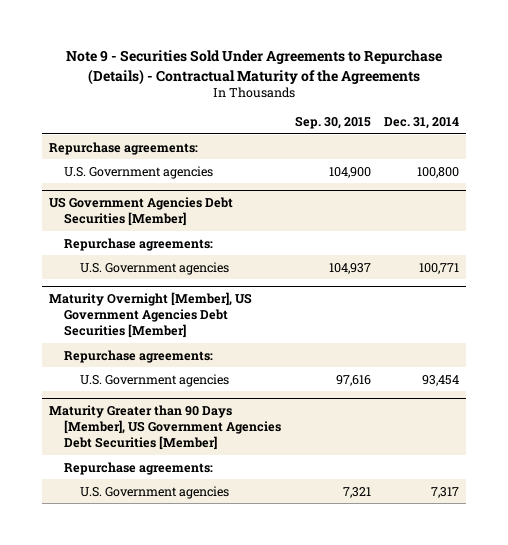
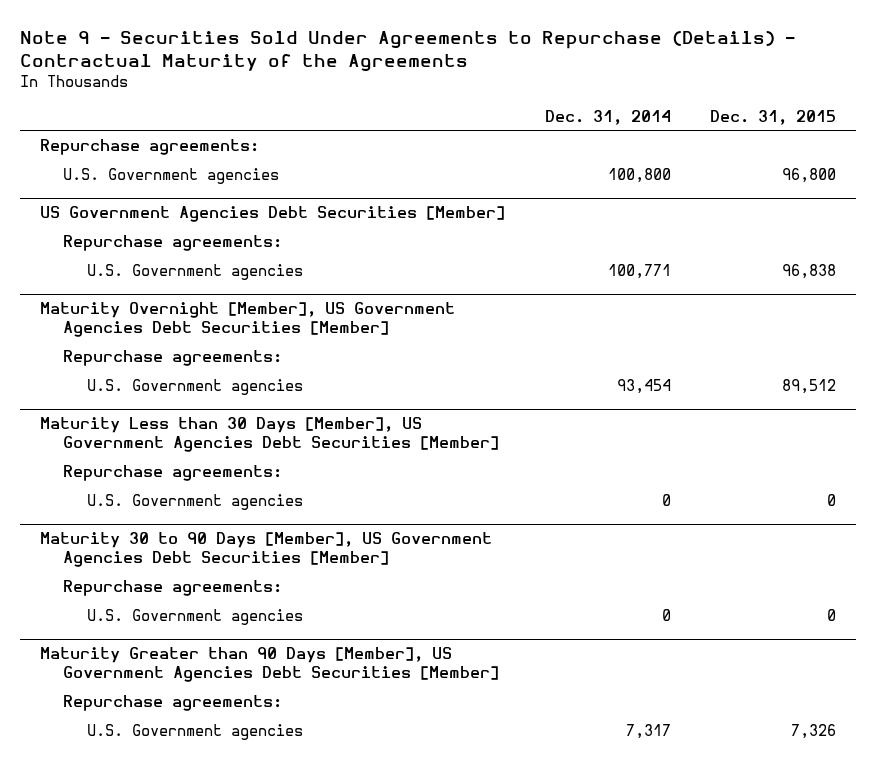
[294,116,371,130] Sep. 30, 2015 -> none
none -> [710,109,837,125] Dec. 31, 2015
none -> [40,417,500,453] Maturity Less than 30 Days [Member], US Government Agencies Debt Securities [Member]
none -> [63,464,283,481] Repurchase agreements:
none -> [86,493,303,510] U.S. Government agencies
none -> [40,532,493,568] Maturity 30 to 90 Days [Member], US Government Agencies Debt Securities [Member]
none -> [63,579,283,596] Repurchase agreements:
none -> [86,608,303,625] U.S. Government agencies

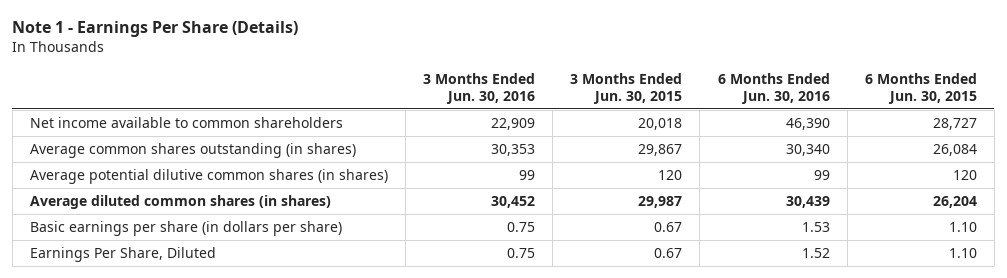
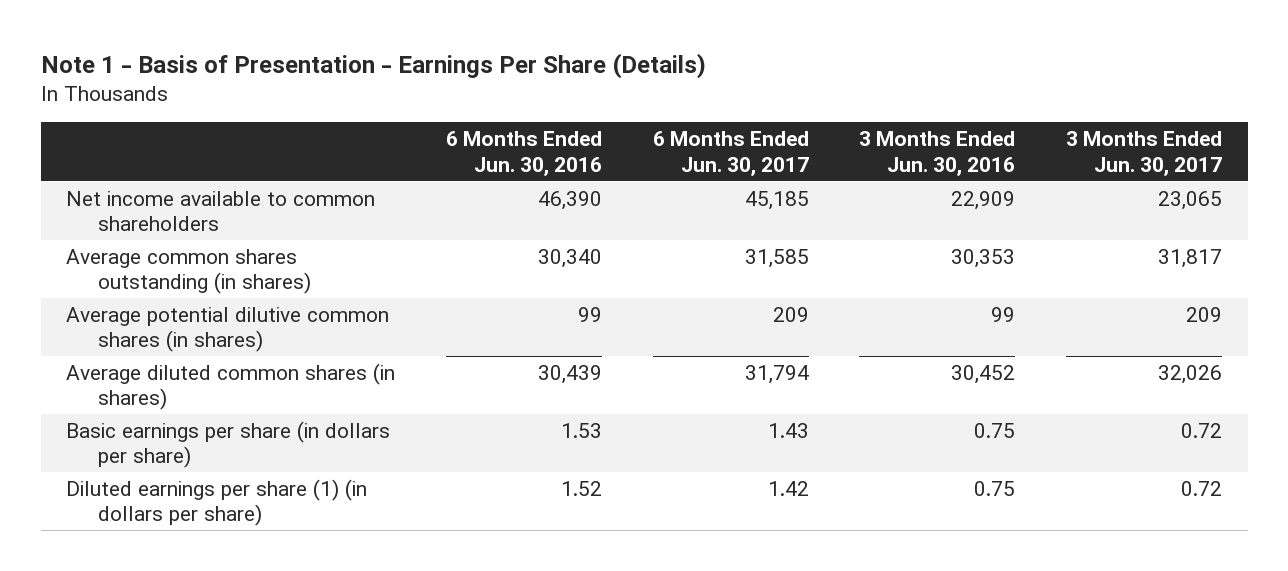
[12,21,299,38] Note 1 - Earnings Per Share (Details) -> [40,53,706,80] Note 1 - Basis of Presentation - Earnings Per Share (Details)
[570,72,683,104] 3 Months Ended Jun. 30, 2015 -> none
[864,72,977,104] 6 Months Ended Jun. 30, 2015 -> none
none -> [652,131,809,176] 6 Months Ended Jun. 30, 2017
none -> [1066,131,1223,176] 3 Months Ended Jun. 30, 2017
[29,247,216,263] Earnings Per Share, Diluted -> [66,478,368,527] Diluted earnings per share (1) (in dollars per share)

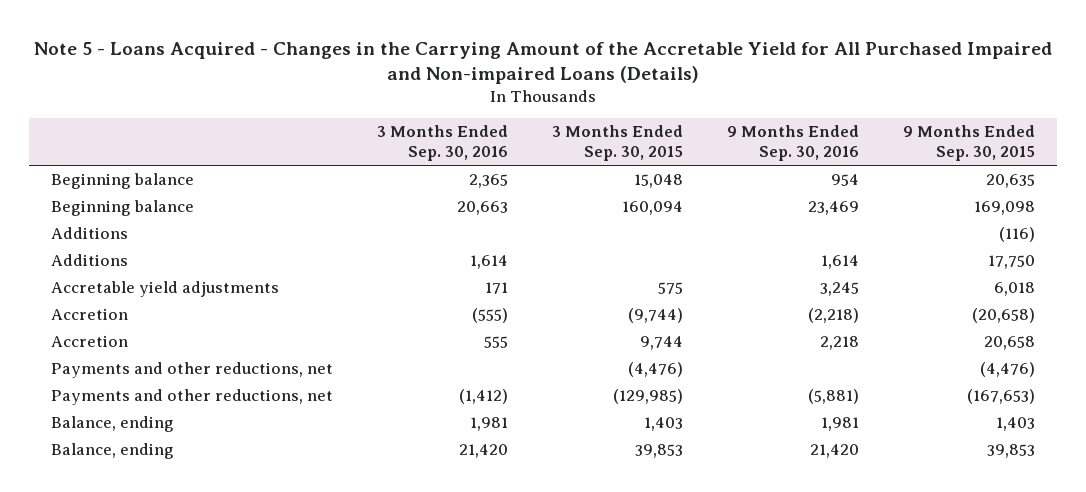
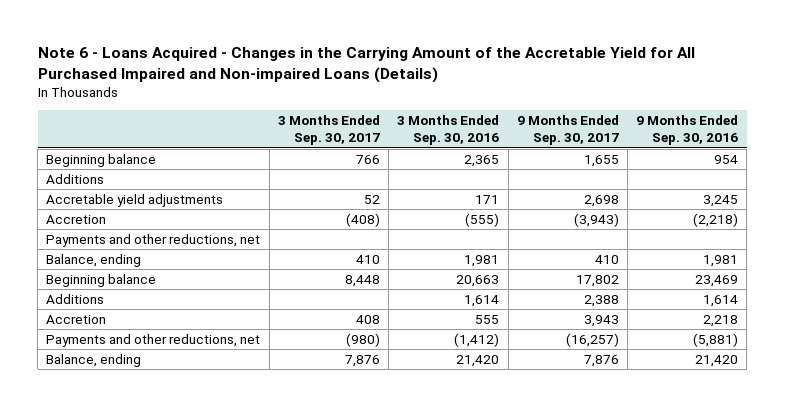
[34,41,1053,84] Note 5 - Loans Acquired - Changes in the Carrying Amount of the Accretable Yield for All Purchased Impaired and Non-impaired Loans (Details) -> [37,47,695,84] Note 6 - Loans Acquired - Changes in the Carrying Amount of the Accretable Yield for All Purchased Impaired and Non-impaired Loans (Details)
[552,125,684,162] 3 Months Ended Sep. 30, 2015 -> none
[902,125,1035,162] 9 Months Ended Sep. 30, 2015 -> none
none -> [277,115,380,146] 3 Months Ended Sep. 30, 2017
none -> [516,115,619,146] 9 Months Ended Sep. 30, 2017
[51,200,195,217] Beginning balance -> [46,273,157,287] Beginning balance
[51,254,129,267] Additions -> [46,293,105,304] Additions
[51,335,129,348] Accretion -> [46,314,107,324] Accretion
[51,389,334,406] Payments and other reductions, net -> [46,333,261,347] Payments and other reductions, net

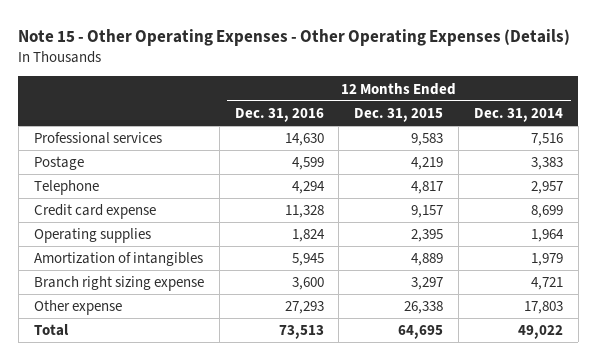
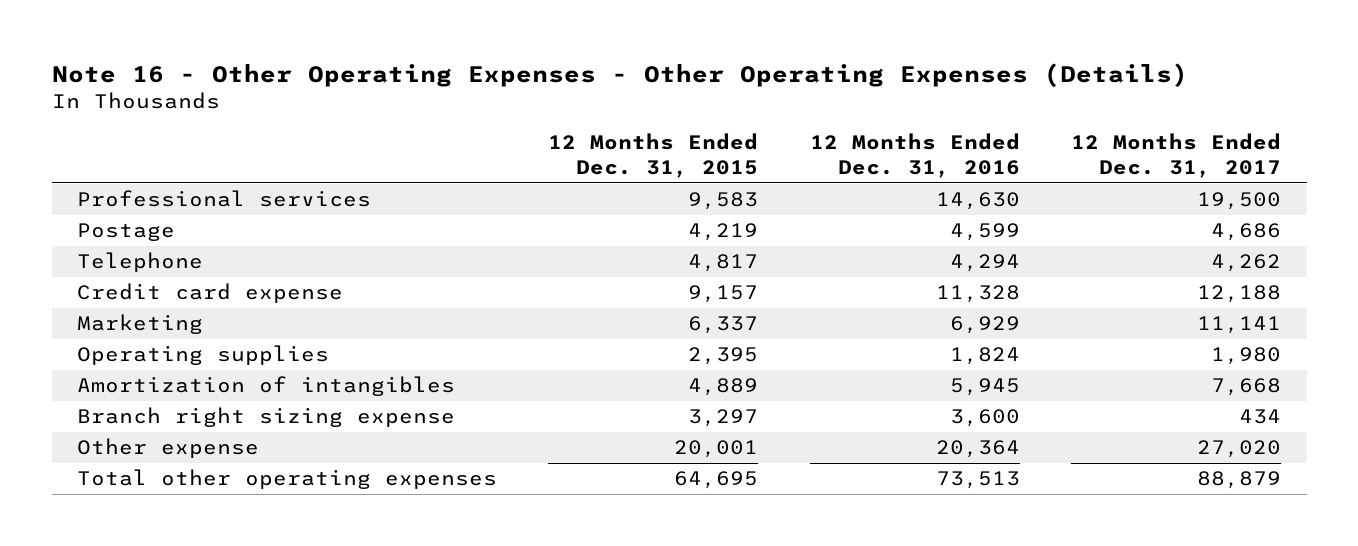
[18,28,571,46] Note 15 - Other Operating Expenses - Other Operating Expenses (Details) -> [51,62,1188,87] Note 16 - Other Operating Expenses - Other Operating Expenses (Details)
[474,107,564,122] Dec. 31, 2014 -> none
none -> [1070,133,1281,179] 12 Months Ended Dec. 31, 2017
none -> [77,314,204,335] Marketing
[284,301,324,315] 27,293 -> [935,440,1020,459] 20,364
[404,301,444,315] 26,338 -> [674,440,759,459] 20,001
[33,324,69,337] Total -> [77,469,498,490] Total other operating expenses

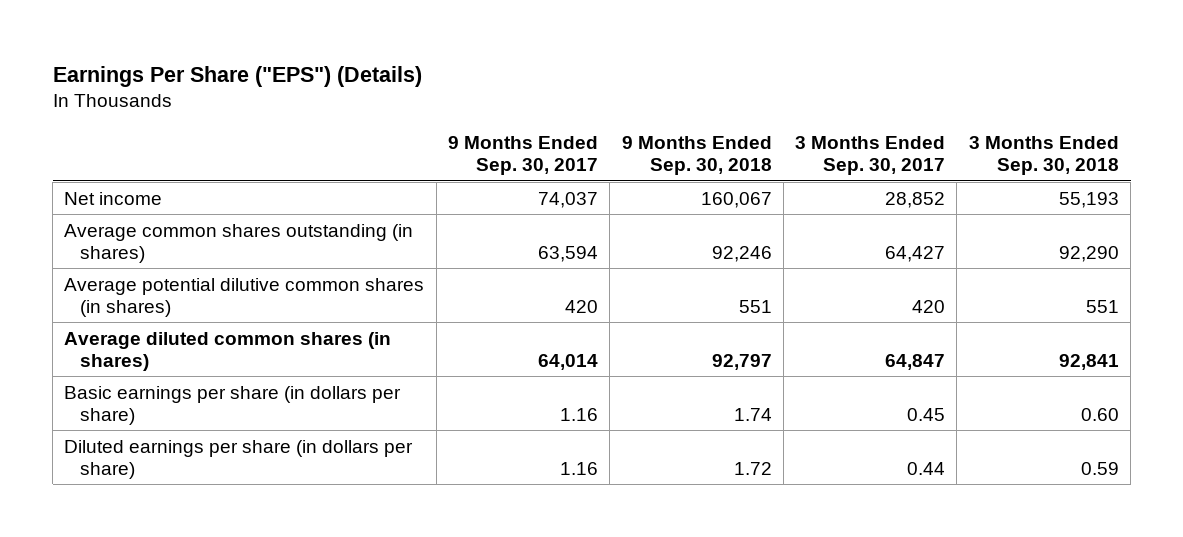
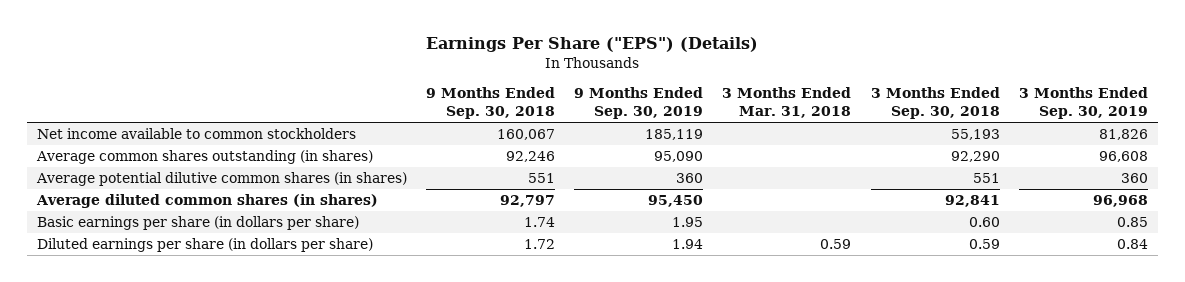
[448,135,599,175] 9 Months Ended Sep. 30, 2017 -> none
[795,135,946,175] 3 Months Ended Sep. 30, 2017 -> none
none -> [574,87,704,120] 9 Months Ended Sep. 30, 2019
none -> [722,87,852,119] 3 Months Ended Mar. 31, 2018
none -> [1018,87,1148,120] 3 Months Ended Sep. 30, 2019
[64,191,163,205] Net income -> [36,128,356,140] Net income available to common stockholders

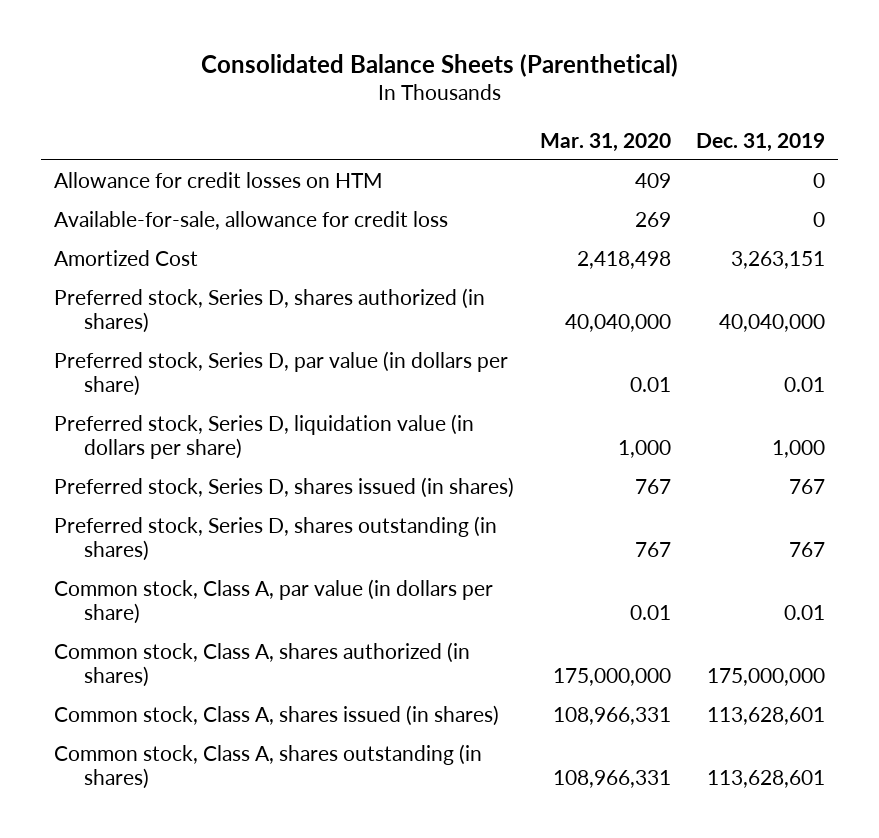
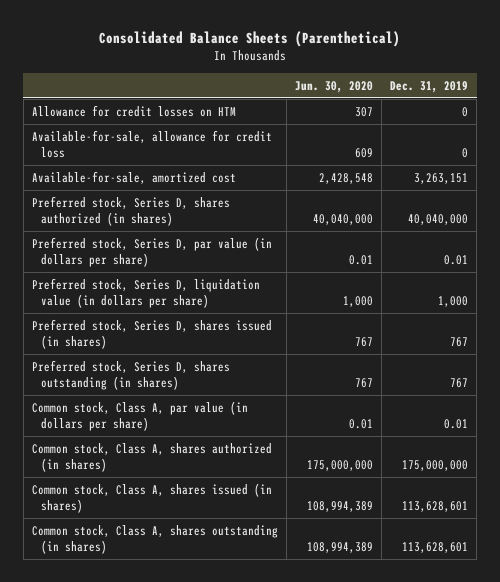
[539,132,671,152] Mar. 31, 2020 -> none
none -> [294,80,373,93] Jun. 30, 2020
[54,249,199,266] Amortized Cost -> [31,170,236,184] Available-for-sale, amortized cost

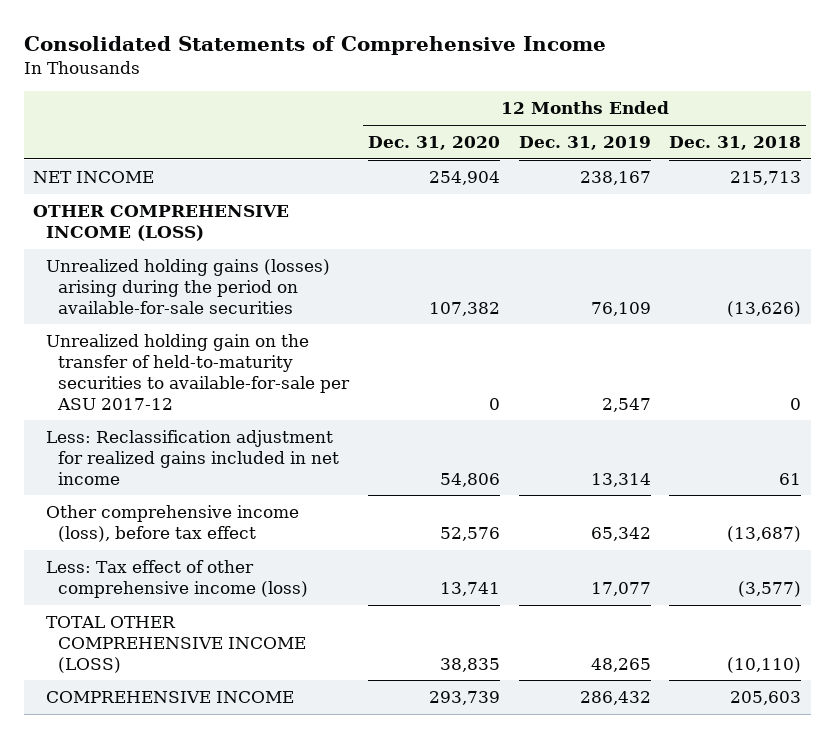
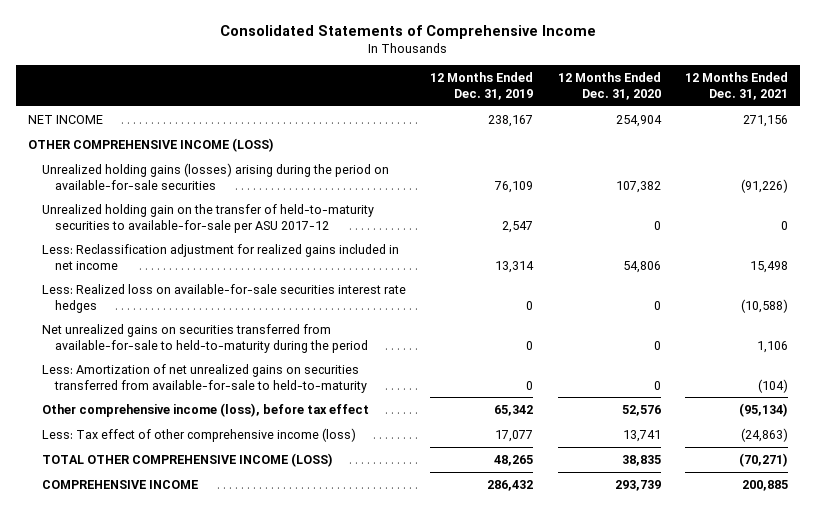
[669,136,802,151] Dec. 31, 2018 -> none
none -> [685,72,789,100] 12 Months Ended Dec. 31, 2021
none -> [41,283,406,313] Less: Realized loss on available-for-sale securities interest rate hedges
none -> [41,323,368,353] Net unrealized gains on securities transferred from available-for-sale to held-to-maturity during the period
none -> [41,363,367,393] Less: Amortization of net unrealized gains on securities transferred from available-for-sale to held-to-maturity

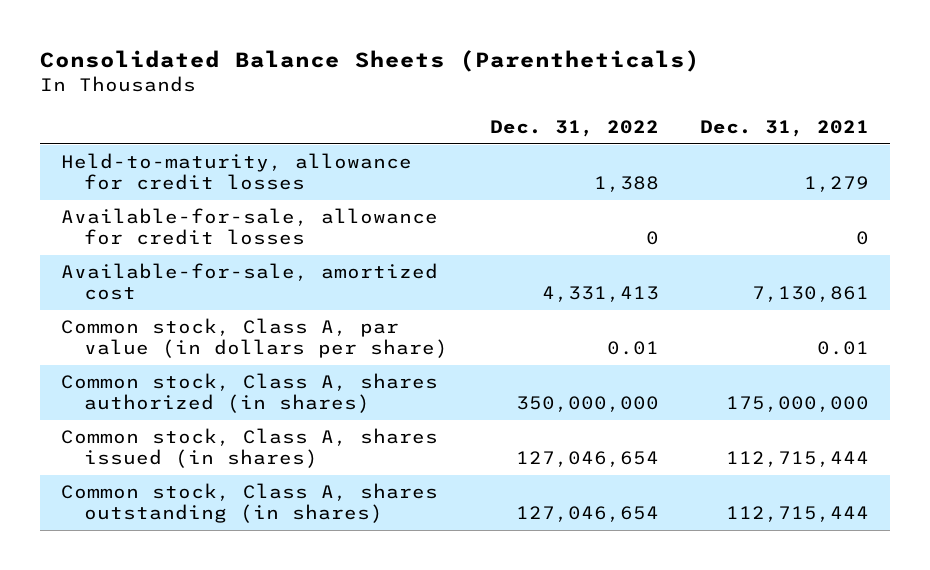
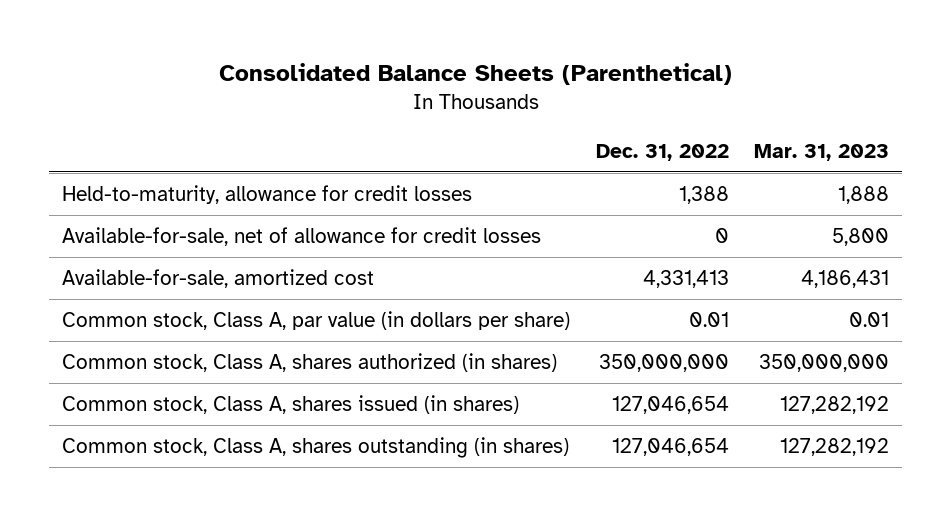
[39,50,700,73] Consolidated Balance Sheets (Parentheticals) -> [218,63,732,86] Consolidated Balance Sheets (Parenthetical)
[700,119,870,137] Dec. 31, 2021 -> none
none -> [754,143,890,161] Mar. 31, 2023
[60,208,438,246] Available-for-sale, allowance for credit losses -> [62,226,542,246] Available-for-sale, net of allowance for credit losses

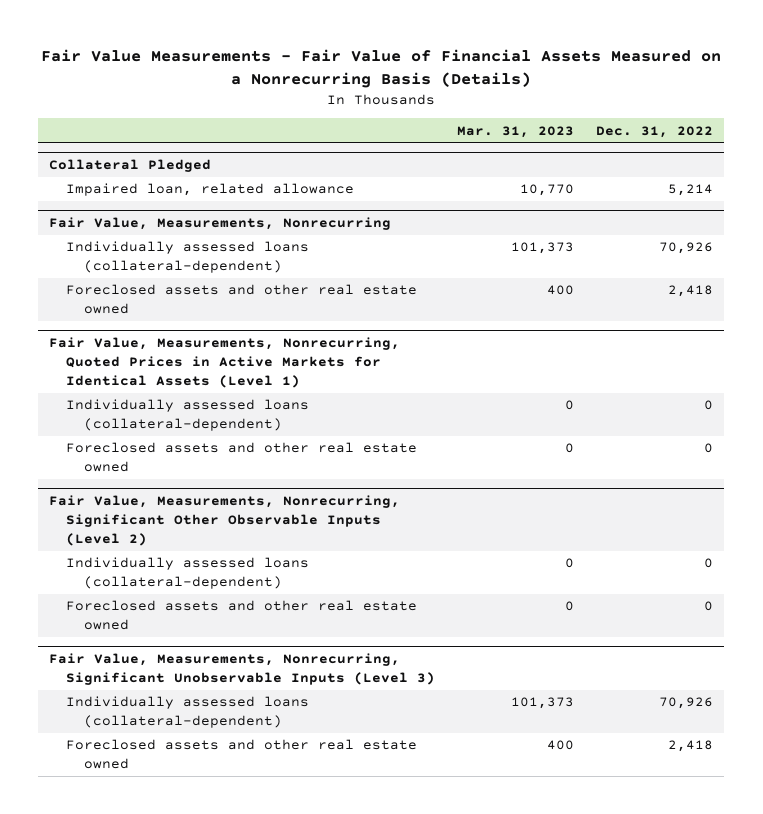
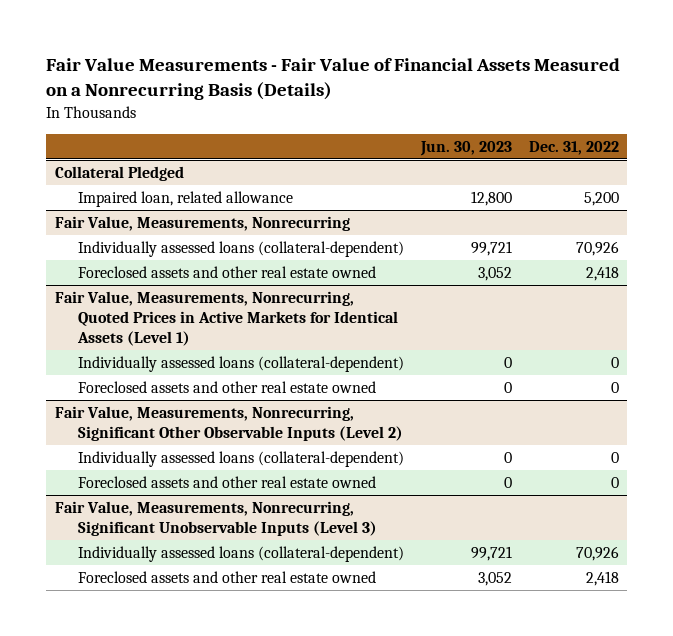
[457,125,575,138] Mar. 31, 2023 -> none
none -> [419,140,512,156] Jun. 30, 2023
[668,184,714,197] 5,214 -> [583,192,619,207] 5,200

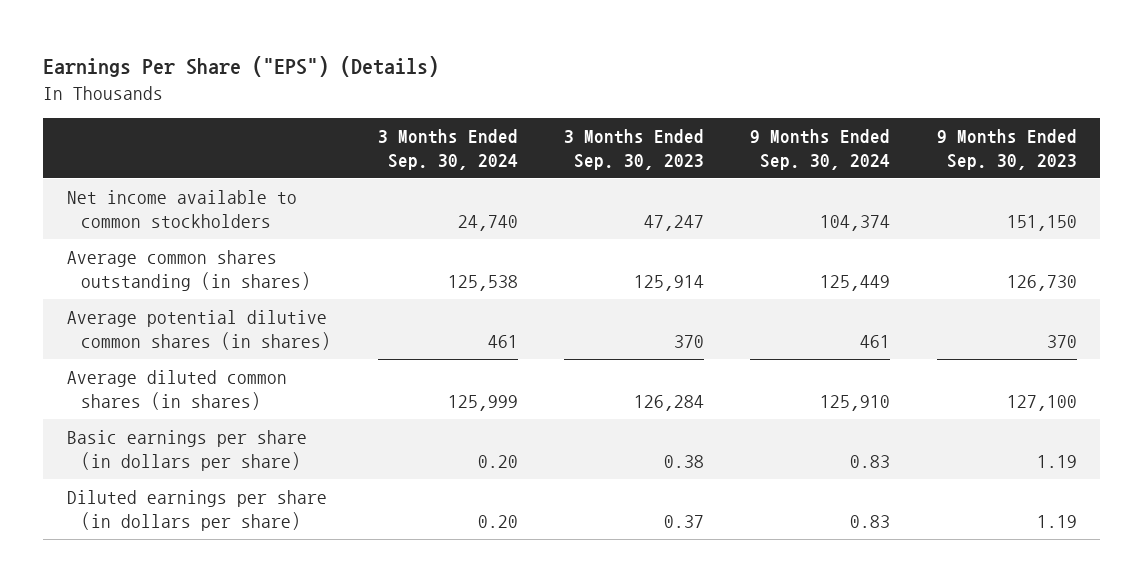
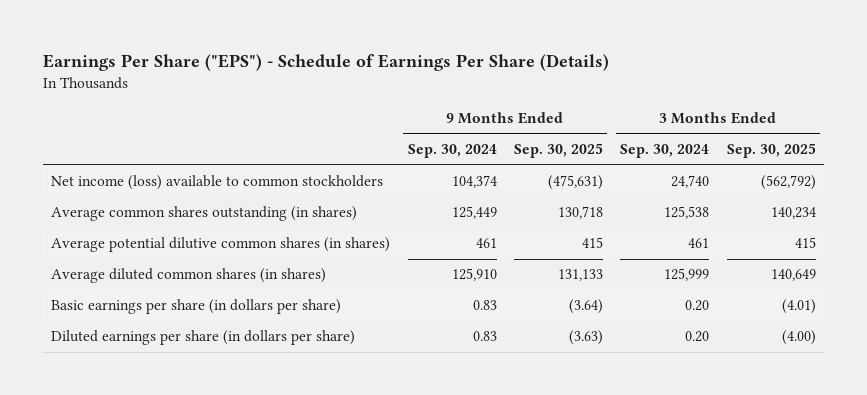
[43,56,440,78] Earnings Per Share ("EPS") (Details) -> [42,53,609,71] Earnings Per Share ("EPS") - Schedule of Earnings Per Share (Details)
[564,129,705,171] 3 Months Ended Sep. 30, 2023 -> none
[936,129,1077,171] 9 Months Ended Sep. 30, 2023 -> none
none -> [514,143,604,159] Sep. 30, 2025
none -> [726,143,816,159] Sep. 30, 2025
[66,190,297,228] Net income available to common stockholders -> [51,175,384,191] Net income (loss) available to common stockholders

